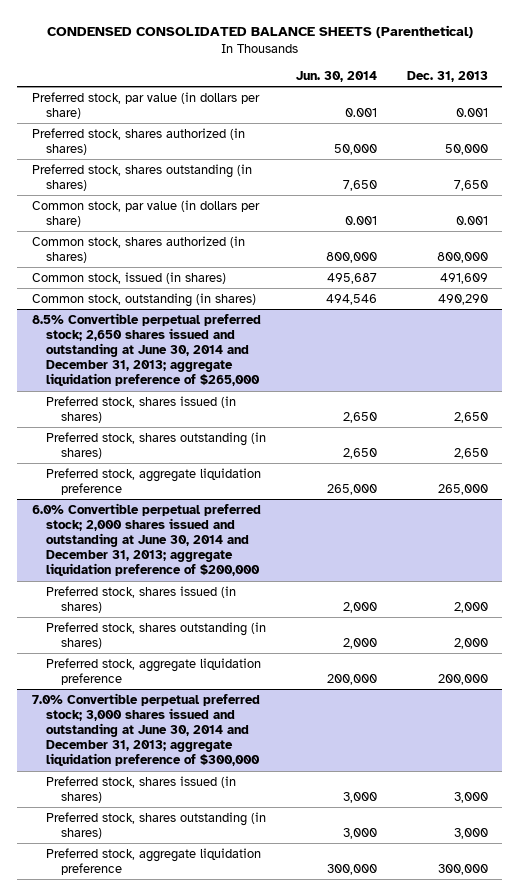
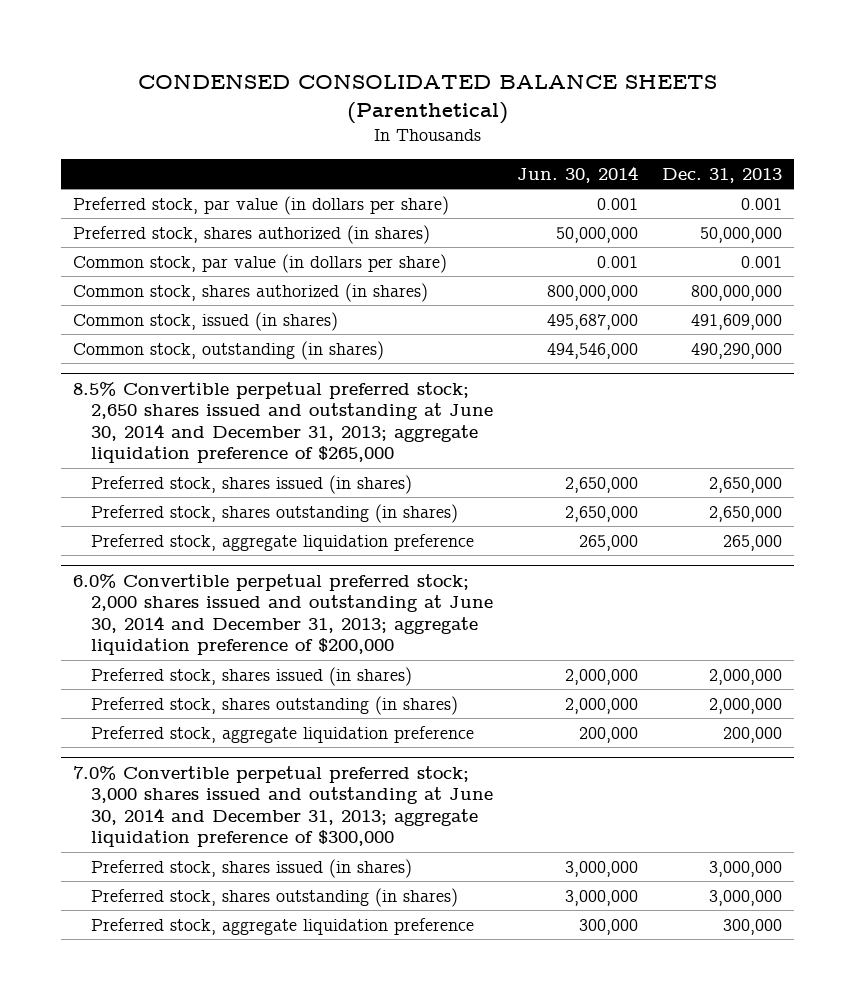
[31,163,252,191] Preferred stock, shares outstanding (in shares) -> none
[334,143,378,155] 50,000 -> [556,226,639,243] 50,000,000
[444,143,488,155] 50,000 -> [700,226,783,243] 50,000,000
[326,251,378,263] 800,000 -> [547,284,639,301] 800,000,000
[436,251,488,263] 800,000 -> [691,284,783,301] 800,000,000
[327,272,378,284] 495,687 -> [547,313,639,330] 495,687,000
[439,272,488,284] 491,609 -> [691,313,783,330] 491,609,000
[326,293,378,305] 494,546 -> [547,342,639,359] 494,546,000
[437,293,488,305] 490,290 -> [691,342,783,359] 490,290,000
[343,411,378,423] 2,650 -> [565,476,639,493] 2,650,000
[453,411,488,423] 2,650 -> [709,476,783,493] 2,650,000
[343,447,378,459] 2,650 -> [565,505,639,522] 2,650,000
[453,447,488,459] 2,650 -> [709,505,783,522] 2,650,000
[343,601,378,613] 2,000 -> [565,668,639,685] 2,000,000
[453,601,488,613] 2,000 -> [709,668,783,685] 2,000,000
[343,637,378,649] 2,000 -> [565,697,639,714] 2,000,000
[453,637,488,649] 2,000 -> [709,697,783,714] 2,000,000
[343,791,378,803] 3,000 -> [565,860,639,877] 3,000,000
[453,791,488,803] 3,000 -> [709,860,783,877] 3,000,000
[343,827,378,839] 3,000 -> [565,889,639,906] 3,000,000
[453,827,488,839] 3,000 -> [709,889,783,906] 3,000,000

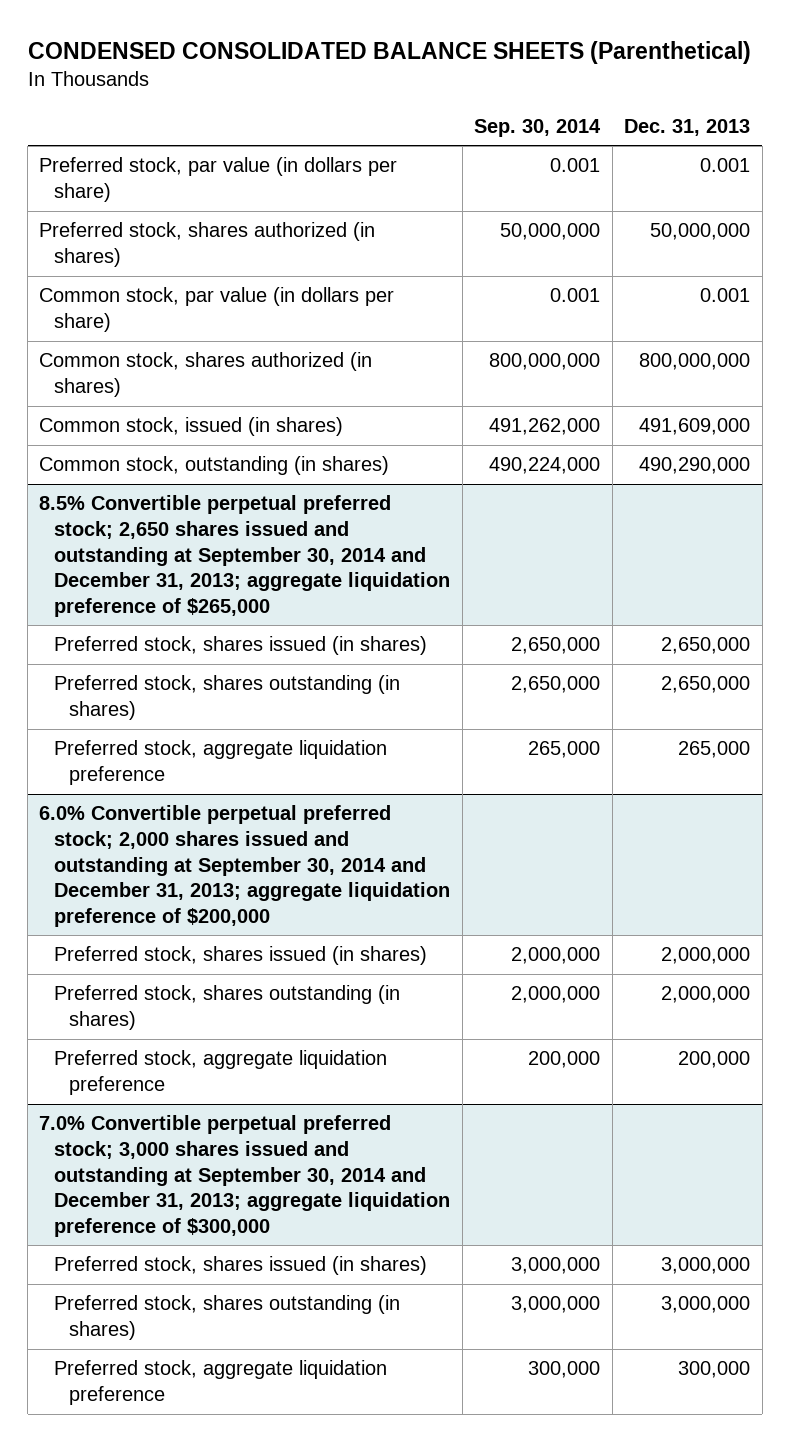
[517,165,639,183] Jun. 30, 2014 -> none
none -> [474,118,602,137] Sep. 30, 2014
[73,381,494,464] 8.5% Convertible perpetual preferred stock; 2,650 shares issued and outstanding at June 30, 2014 and December 31, 2013; aggregate liquidation preference of $265,000 -> [39,495,451,617] 8.5% Convertible perpetual preferred stock; 2,650 shares issued and outstanding at September 30, 2014 and December 31, 2013; aggregate liquidation preference of $265,000
[73,573,494,656] 6.0% Convertible perpetual preferred stock; 2,000 shares issued and outstanding at June 30, 2014 and December 31, 2013; aggregate liquidation preference of $200,000 -> [39,805,451,927] 6.0% Convertible perpetual preferred stock; 2,000 shares issued and outstanding at September 30, 2014 and December 31, 2013; aggregate liquidation preference of $200,000
[73,765,494,848] 7.0% Convertible perpetual preferred stock; 3,000 shares issued and outstanding at June 30, 2014 and December 31, 2013; aggregate liquidation preference of $300,000 -> [39,1115,451,1237] 7.0% Convertible perpetual preferred stock; 3,000 shares issued and outstanding at September 30, 2014 and December 31, 2013; aggregate liquidation preference of $300,000

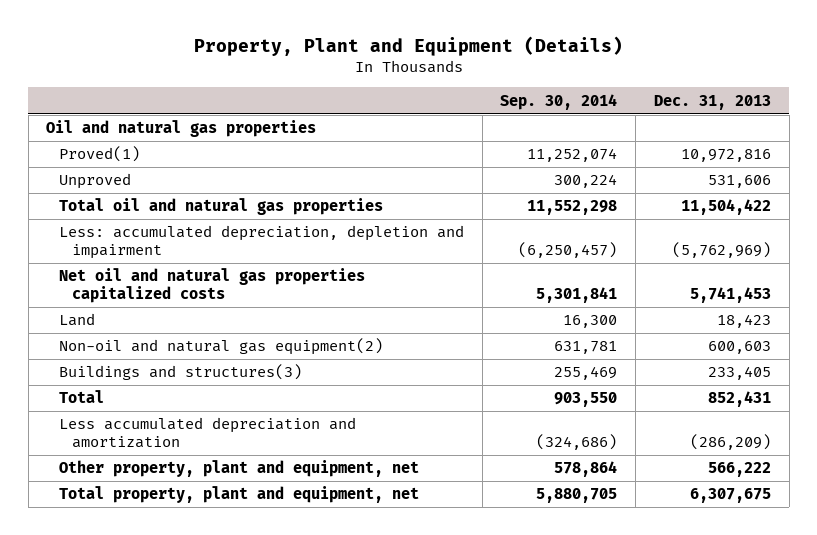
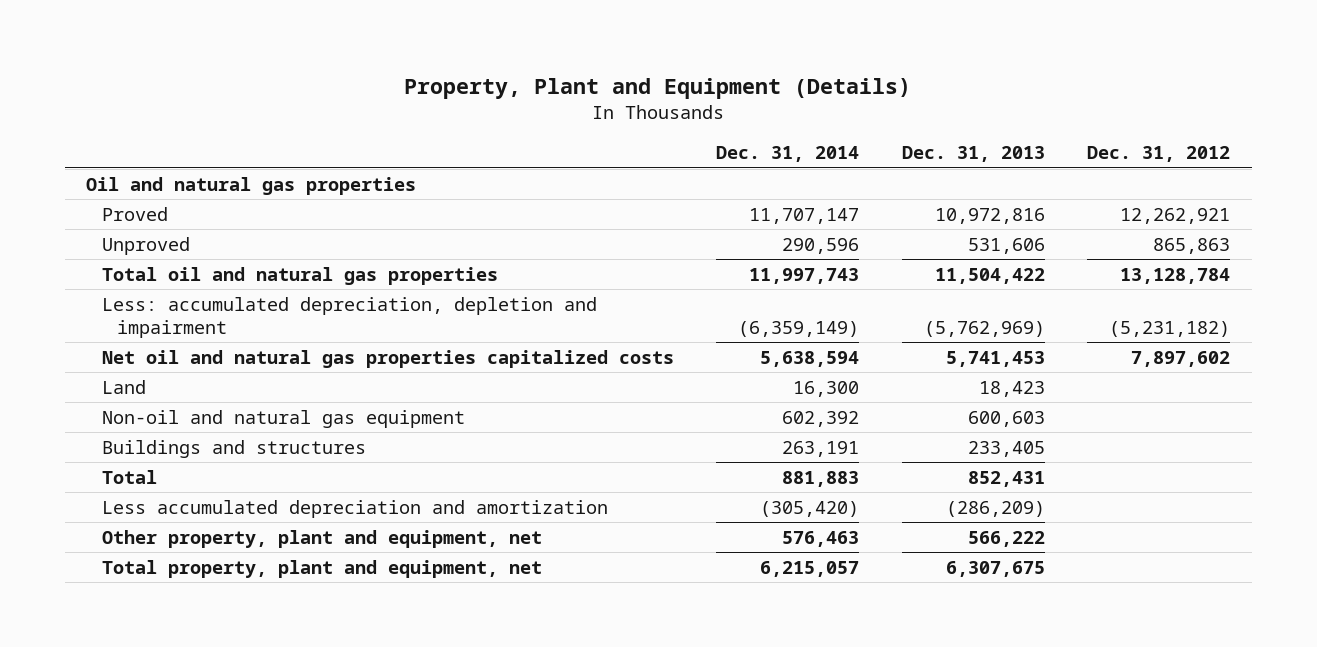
[500,93,618,110] Sep. 30, 2014 -> none
none -> [716,146,860,163] Dec. 31, 2014
none -> [1087,146,1231,163] Dec. 31, 2012
[59,146,141,163] Proved(1) -> [101,206,168,221] Proved
[59,338,384,356] Non-oil and natural gas equipment(2) -> [101,409,465,428] Non-oil and natural gas equipment
[59,364,303,381] Buildings and structures(3) -> [101,439,366,458] Buildings and structures

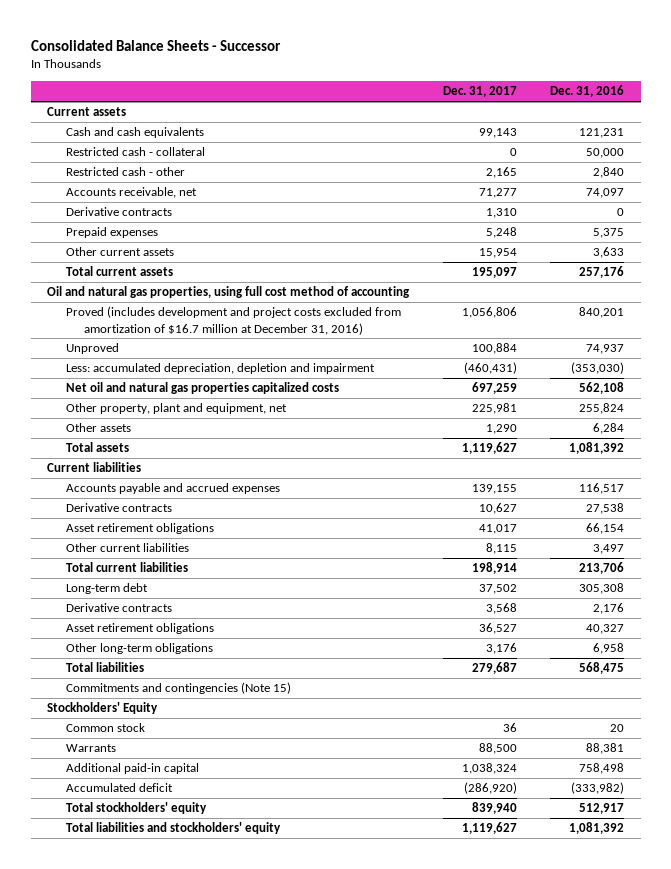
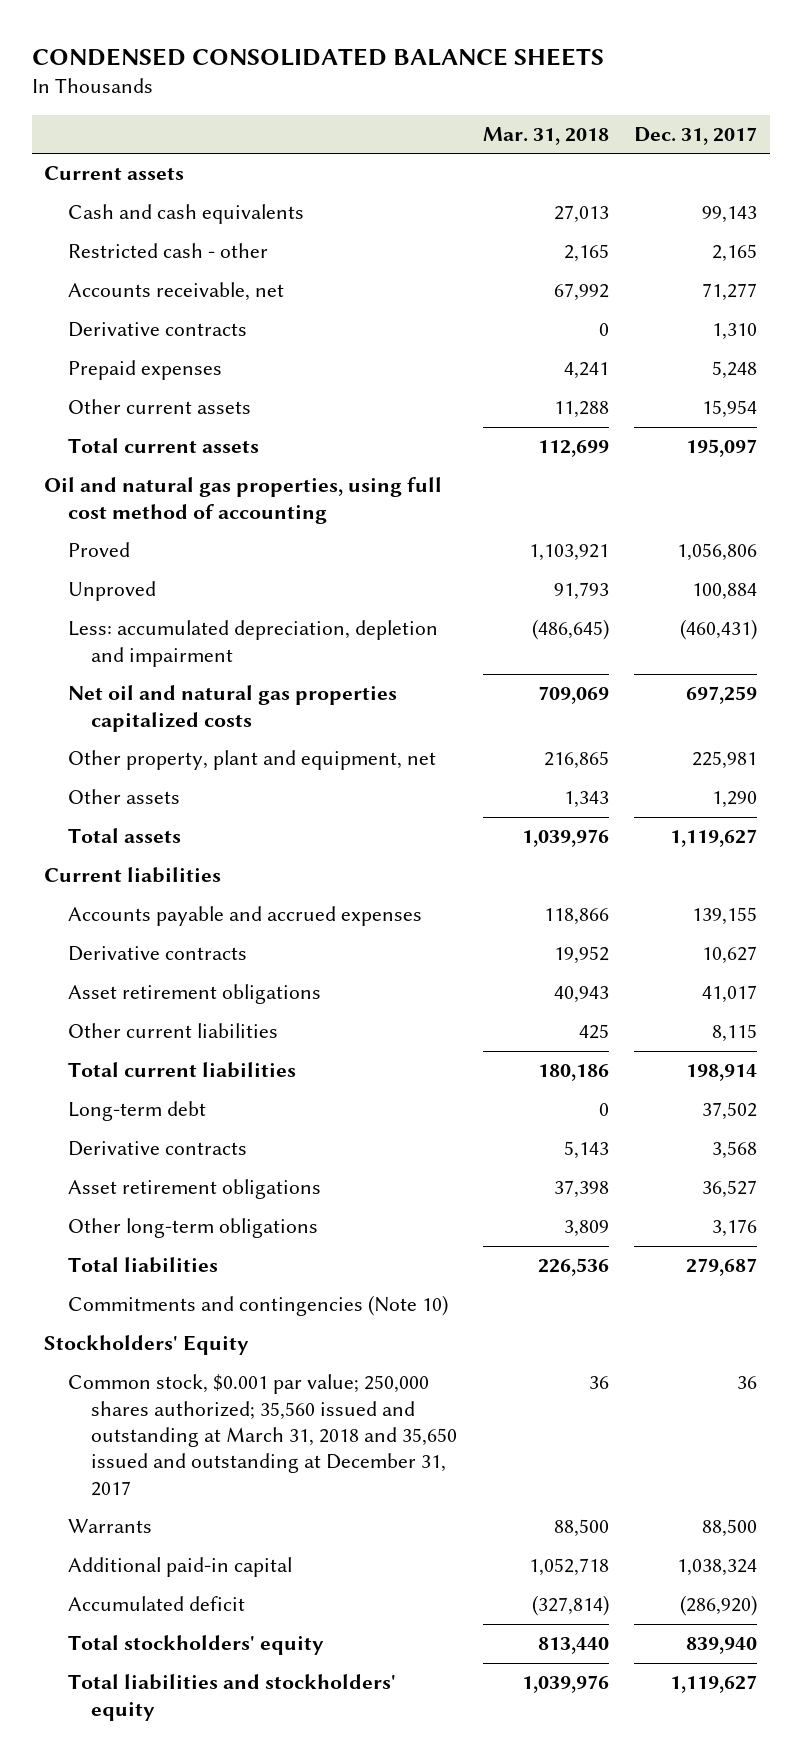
[30,39,281,51] Consolidated Balance Sheets - Successor -> [31,47,604,66] CONDENSED CONSOLIDATED BALANCE SHEETS
[549,85,624,98] Dec. 31, 2016 -> none
none -> [482,127,609,146] Mar. 31, 2018
[65,147,205,157] Restricted cash - collateral -> none
[65,306,401,335] Proved (includes development and project costs excluded from amortization of $16.7 million at December 31, 2016) -> [67,542,130,558] Proved
[65,682,291,695] Commitments and contingencies (Note 15) -> [67,1295,448,1317] Commitments and contingencies (Note 10)
[65,723,145,733] Common stock -> [67,1374,458,1496] Common stock, $0.001 par value; 250,000 shares authorized; 35,560 issued and outstanding at March 31, 2018 and 35,650 issued and outstanding at December 31, 2017

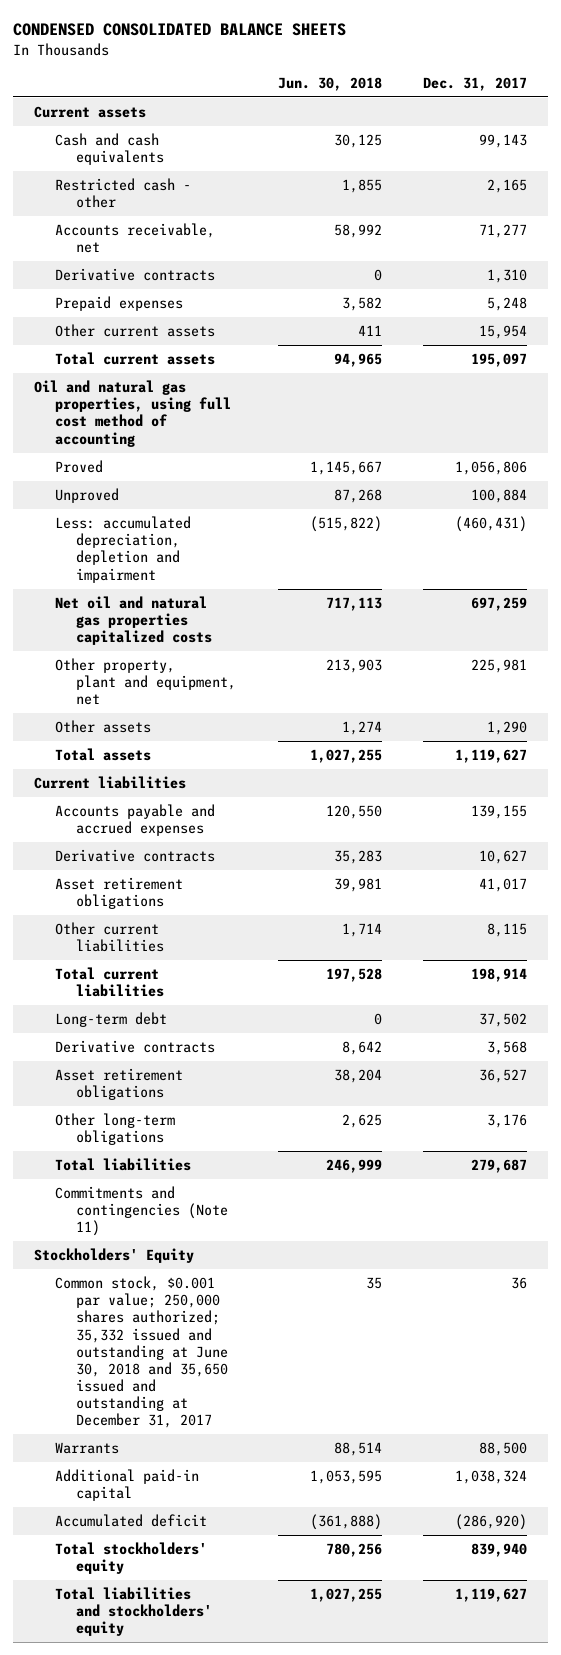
[482,127,609,146] Mar. 31, 2018 -> none
none -> [277,76,382,91] Jun. 30, 2018
[67,1295,448,1317] Commitments and contingencies (Note 10) -> [55,1186,229,1237] Commitments and contingencies (Note 11)
[67,1374,458,1496] Common stock, $0.001 par value; 250,000 shares authorized; 35,560 issued and outstanding at March 31, 2018 and 35,650 issued and outstanding at December 31, 2017 -> [55,1276,229,1429] Common stock, $0.001 par value; 250,000 shares authorized; 35,332 issued and outstanding at June 30, 2018 and 35,650 issued and outstanding at December 31, 2017

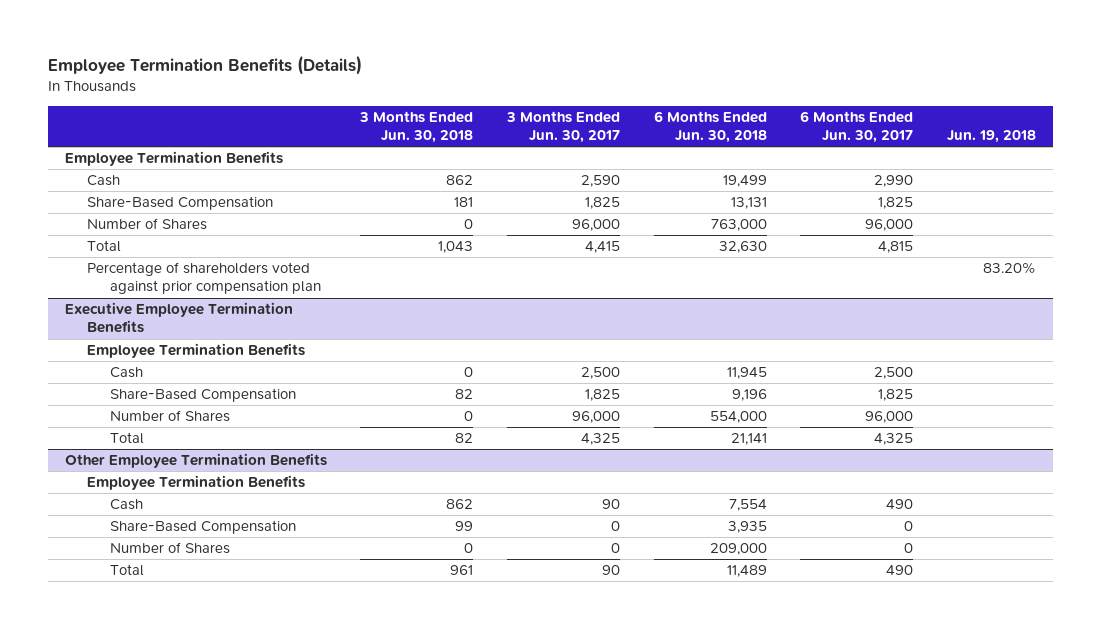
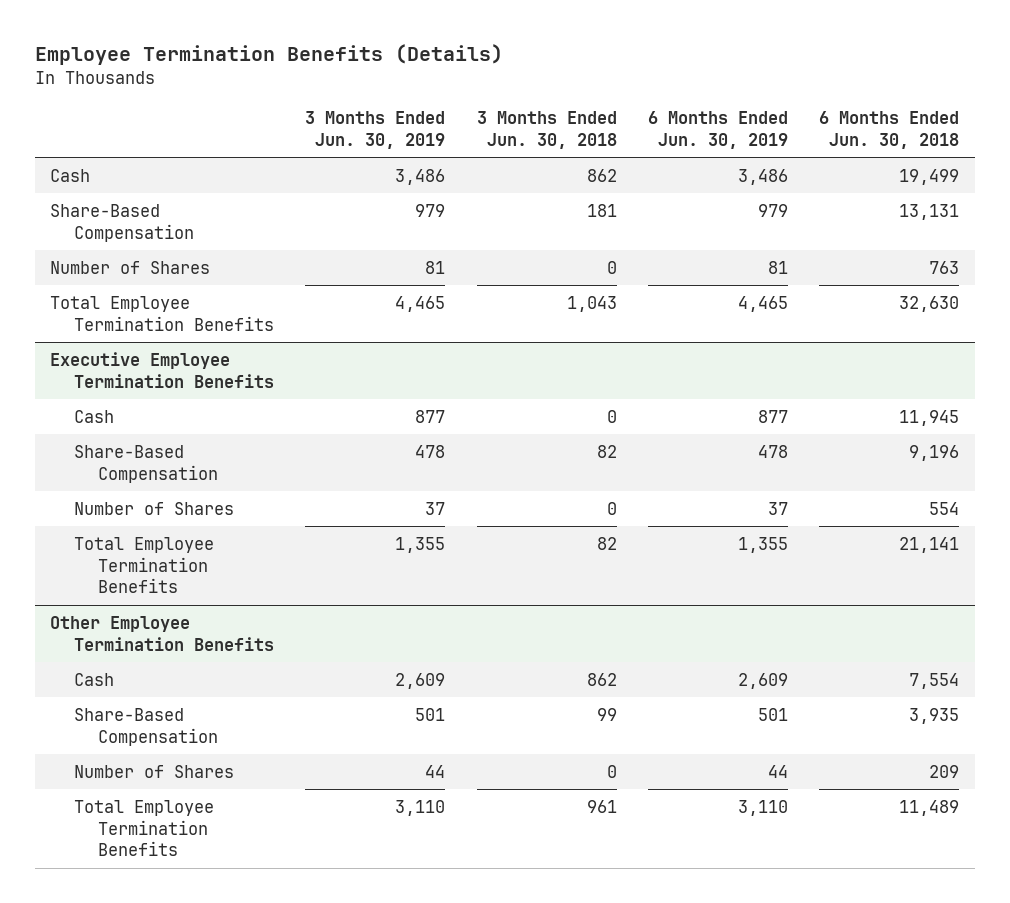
[505,110,620,144] 3 Months Ended Jun. 30, 2017 -> none
[800,110,914,144] 6 Months Ended Jun. 30, 2017 -> none
[947,130,1037,144] Jun. 19, 2018 -> none
none -> [305,111,446,149] 3 Months Ended Jun. 30, 2019
none -> [648,111,789,149] 6 Months Ended Jun. 30, 2019
[64,151,283,167] Employee Termination Benefits -> none
[87,262,322,295] Percentage of shareholders voted against prior compensation plan -> none
[710,219,767,232] 763,000 -> [929,260,960,274] 763
[87,240,122,253] Total -> [50,295,275,331] Total Employee Termination Benefits
[87,343,306,359] Employee Termination Benefits -> none
[709,411,767,424] 554,000 -> [929,501,960,515] 554
[110,432,145,445] Total -> [74,536,215,594] Total Employee Termination Benefits
[87,475,306,491] Employee Termination Benefits -> none
[709,543,767,556] 209,000 -> [929,764,960,778] 209
[110,564,145,577] Total -> [74,799,215,857] Total Employee Termination Benefits

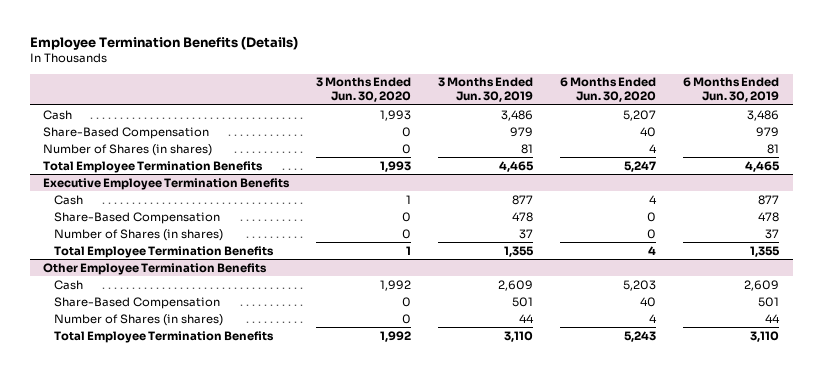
[476,111,617,149] 3 Months Ended Jun. 30, 2018 -> none
[819,111,960,149] 6 Months Ended Jun. 30, 2018 -> none
none -> [316,77,412,103] 3 Months Ended Jun. 30, 2020
none -> [560,77,657,103] 6 Months Ended Jun. 30, 2020
[50,260,211,274] Number of Shares -> [43,143,213,156] Number of Shares (in shares)
[74,501,235,515] Number of Shares -> [54,228,224,241] Number of Shares (in shares)
[74,764,235,778] Number of Shares -> [54,313,224,326] Number of Shares (in shares)

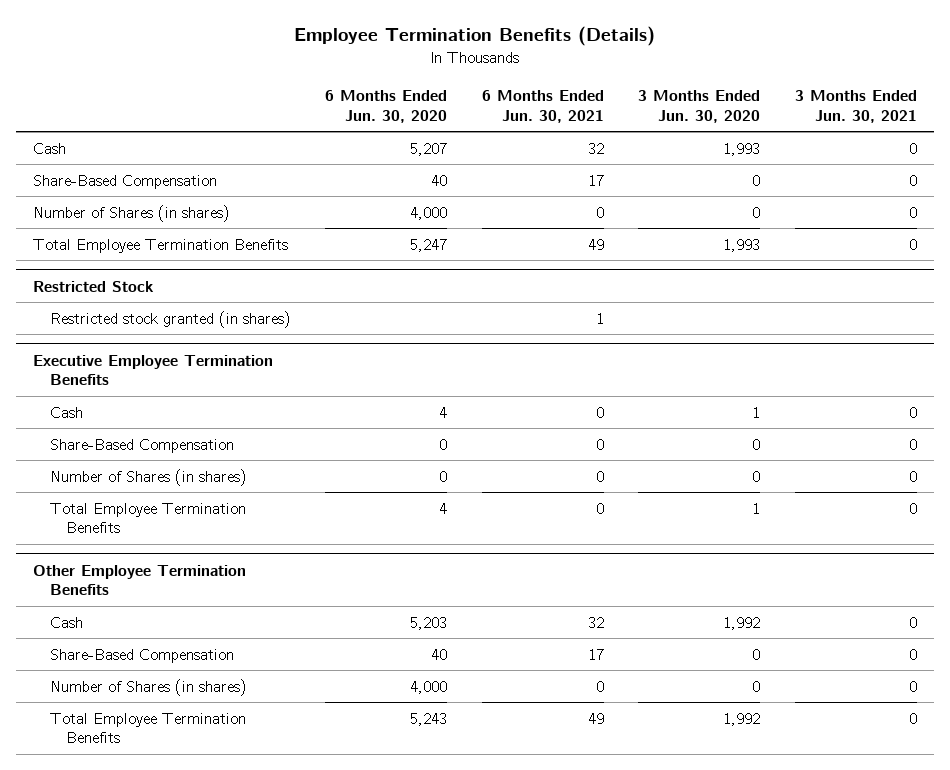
[438,77,534,103] 3 Months Ended Jun. 30, 2019 -> none
[683,77,780,103] 6 Months Ended Jun. 30, 2019 -> none
none -> [481,90,604,123] 6 Months Ended Jun. 30, 2021
none -> [794,90,917,123] 3 Months Ended Jun. 30, 2021
[649,143,658,153] 4 -> [410,206,448,220] 4,000
none -> [33,280,155,292] Restricted Stock
none -> [49,310,291,328] Restricted stock granted (in shares)
[649,313,658,323] 4 -> [410,680,448,694] 4,000

